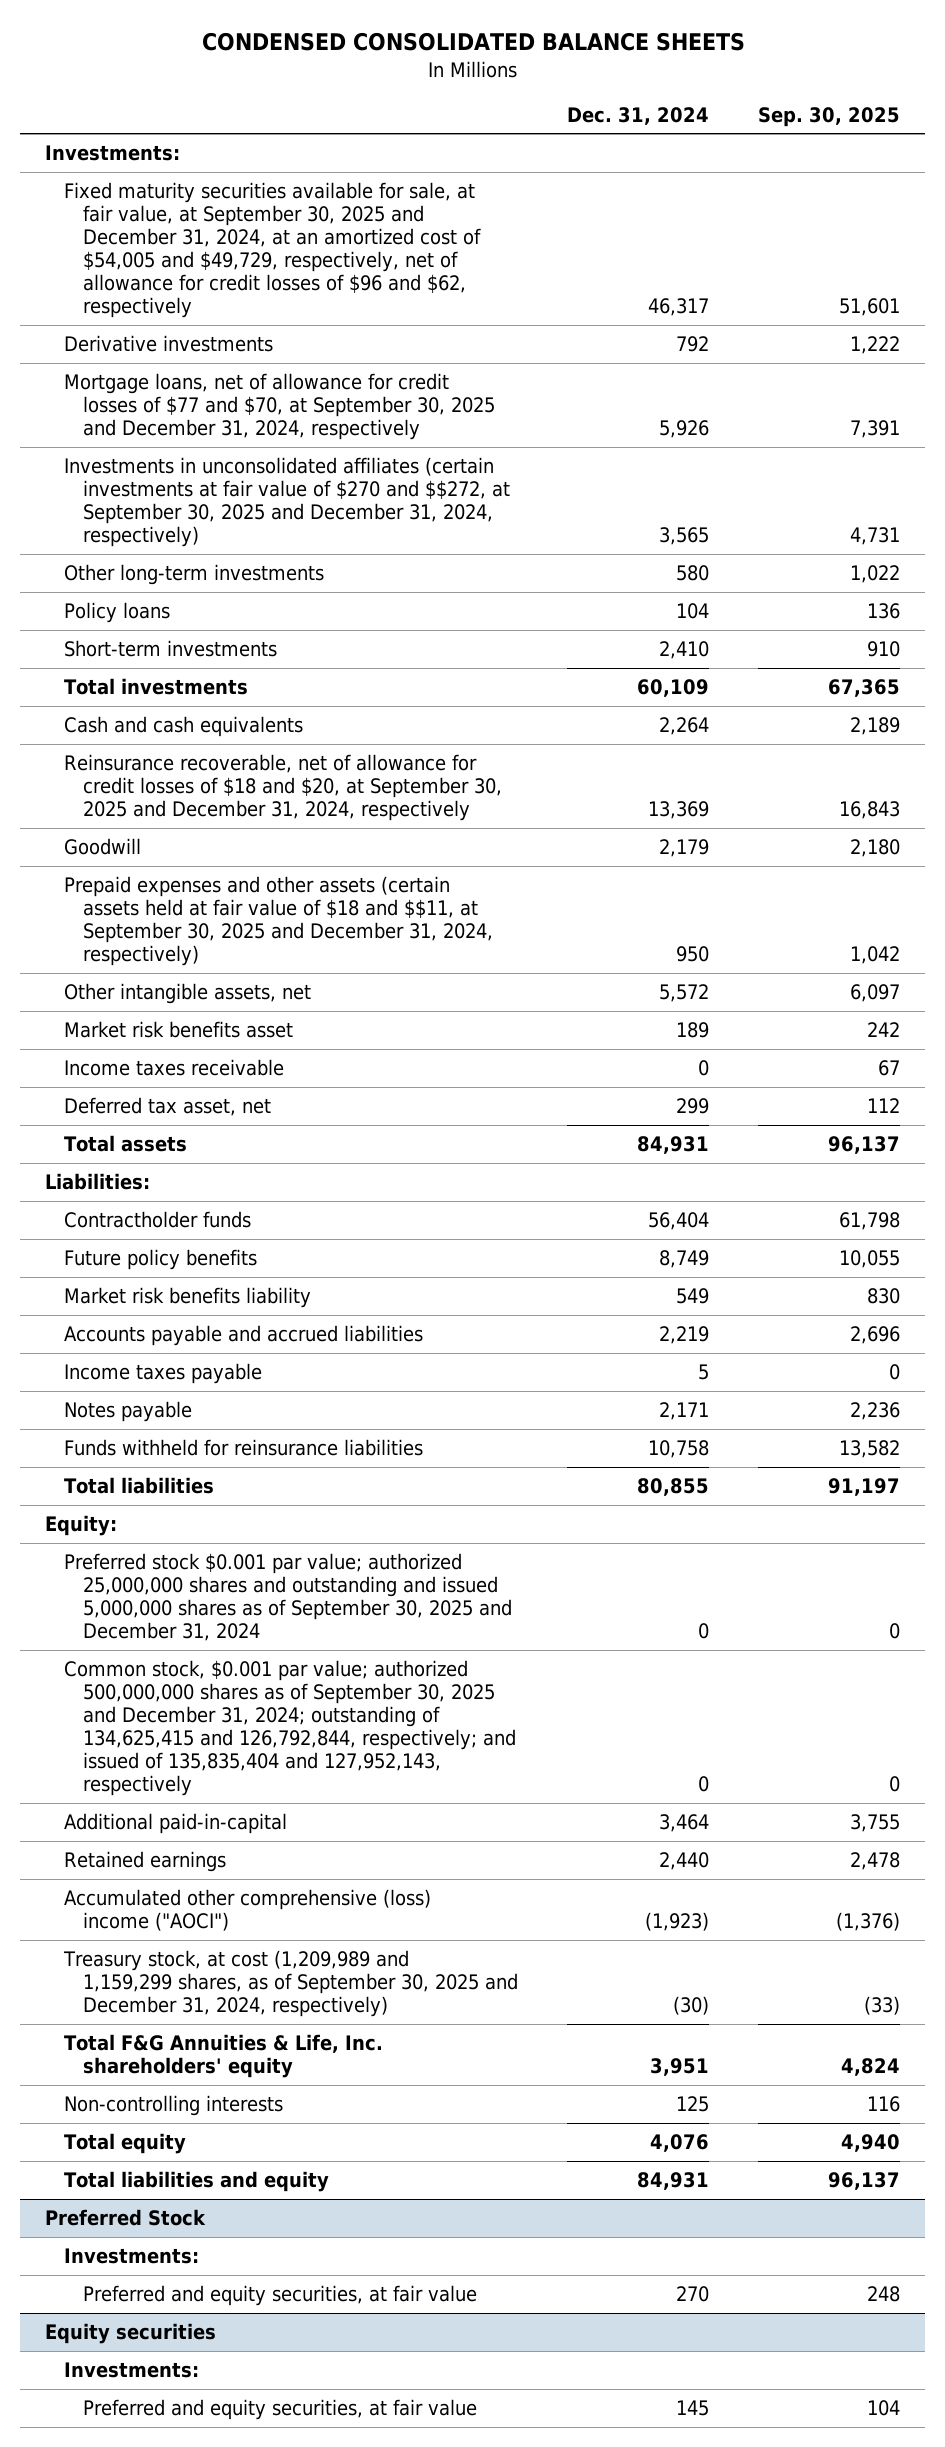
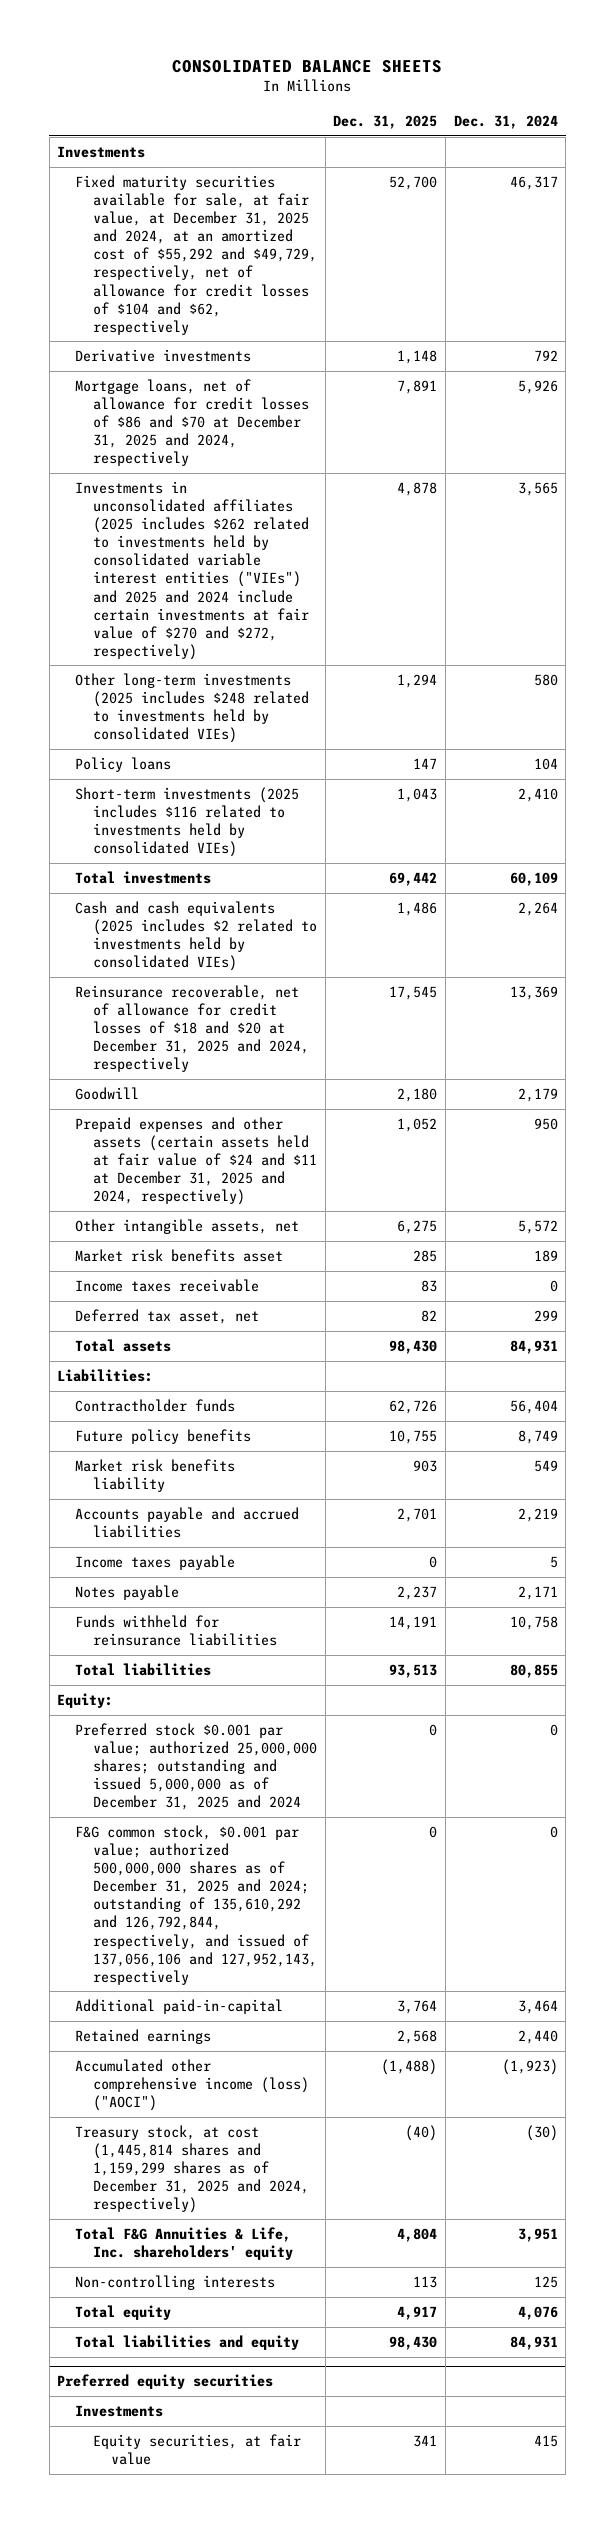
[201,32,745,52] CONDENSED CONSOLIDATED BALANCE SHEETS -> [172,59,443,73] CONSOLIDATED BALANCE SHEETS
[758,106,901,127] Sep. 30, 2025 -> none
none -> [333,114,438,129] Dec. 31, 2025
[44,144,180,161] Investments: -> [57,145,146,158] Investments
[63,181,482,319] Fixed maturity securities available for sale, at fair value, at September 30, 2025 and December 31, 2024, at an amortized cost of $54,005 and $49,729, respectively, net of allowance for credit losses of $96 and $62, respectively -> [75,174,318,335] Fixed maturity securities available for sale, at fair value, at December 31, 2025 and 2024, at an amortized cost of $55,292 and $49,729, respectively, net of allowance for credit losses of $104 and $62, respectively
[63,372,496,441] Mortgage loans, net of allowance for credit losses of $77 and $70, at September 30, 2025 and December 31, 2024, respectively -> [75,378,310,467] Mortgage loans, net of allowance for credit losses of $86 and $70 at December 31, 2025 and 2024, respectively
[63,456,511,548] Investments in unconsolidated affiliates (certain investments at fair value of $270 and $$272, at September 30, 2025 and December 31, 2024, respectively) -> [75,480,310,660] Investments in unconsolidated affiliates (2025 includes $262 related to investments held by consolidated variable interest entities ("VIEs") and 2025 and 2024 include certain investments at fair value of $270 and $272, respectively)
[63,563,324,585] Other long-term investments -> [75,672,310,744] Other long-term investments (2025 includes $248 related to investments held by consolidated VIEs)
[63,639,277,657] Short-term investments -> [75,786,300,858] Short-term investments (2025 includes $116 related to investments held by consolidated VIEs)
[63,715,303,737] Cash and cash equivalents -> [75,900,318,972] Cash and cash equivalents (2025 includes $2 related to investments held by consolidated VIEs)
[63,753,503,822] Reinsurance recoverable, net of allowance for credit losses of $18 and $20, at September 30, 2025 and December 31, 2024, respectively -> [75,984,310,1073] Reinsurance recoverable, net of allowance for credit losses of $18 and $20 at December 31, 2025 and 2024, respectively
[63,875,494,967] Prepaid expenses and other assets (certain assets held at fair value of $18 and $$11, at September 30, 2025 and December 31, 2024, respectively) -> [75,1116,318,1206] Prepaid expenses and other assets (certain assets held at fair value of $24 and $11 at December 31, 2025 and 2024, respectively)
[63,1552,513,1642] Preferred stock $0.001 par value; authorized 25,000,000 shares and outstanding and issued 5,000,000 shares as of September 30, 2025 and December 31, 2024 -> [75,1722,318,1811] Preferred stock $0.001 par value; authorized 25,000,000 shares; outstanding and issued 5,000,000 as of December 31, 2025 and 2024
[63,1659,517,1797] Common stock, $0.001 par value; authorized 500,000,000 shares as of September 30, 2025 and December 31, 2024; outstanding of 134,625,415 and 126,792,844, respectively; and issued of 135,835,404 and 127,952,143, respectively -> [75,1824,318,1985] F&G common stock, $0.001 par value; authorized 500,000,000 shares as of December 31, 2025 and 2024; outstanding of 135,610,292 and 126,792,844, respectively, and issued of 137,056,106 and 127,952,143, respectively
[63,1888,431,1931] Accumulated other comprehensive (loss) income ("AOCI") -> [75,2058,310,2112] Accumulated other comprehensive income (loss) ("AOCI")
[62,1949,519,2018] Treasury stock, at cost (1,209,989 and 1,159,299 shares, as of September 30, 2025 and December 31, 2024, respectively) -> [75,2124,310,2214] Treasury stock, at cost (1,445,814 shares and 1,159,299 shares as of December 31, 2025 and 2024, respectively)
[44,2322,216,2344] Equity securities -> none
[63,2361,199,2378] Investments: -> none
[83,2398,478,2420] Preferred and equity securities, at fair value -> none
[44,2208,206,2226] Preferred Stock -> [57,2373,274,2389] Preferred equity securities
[63,2247,199,2264] Investments: -> [75,2404,164,2417] Investments
[83,2284,478,2306] Preferred and equity securities, at fair value -> [93,2433,302,2465] Equity securities, at fair value
[676,2285,710,2302] 270 -> [533,2434,558,2447] 415

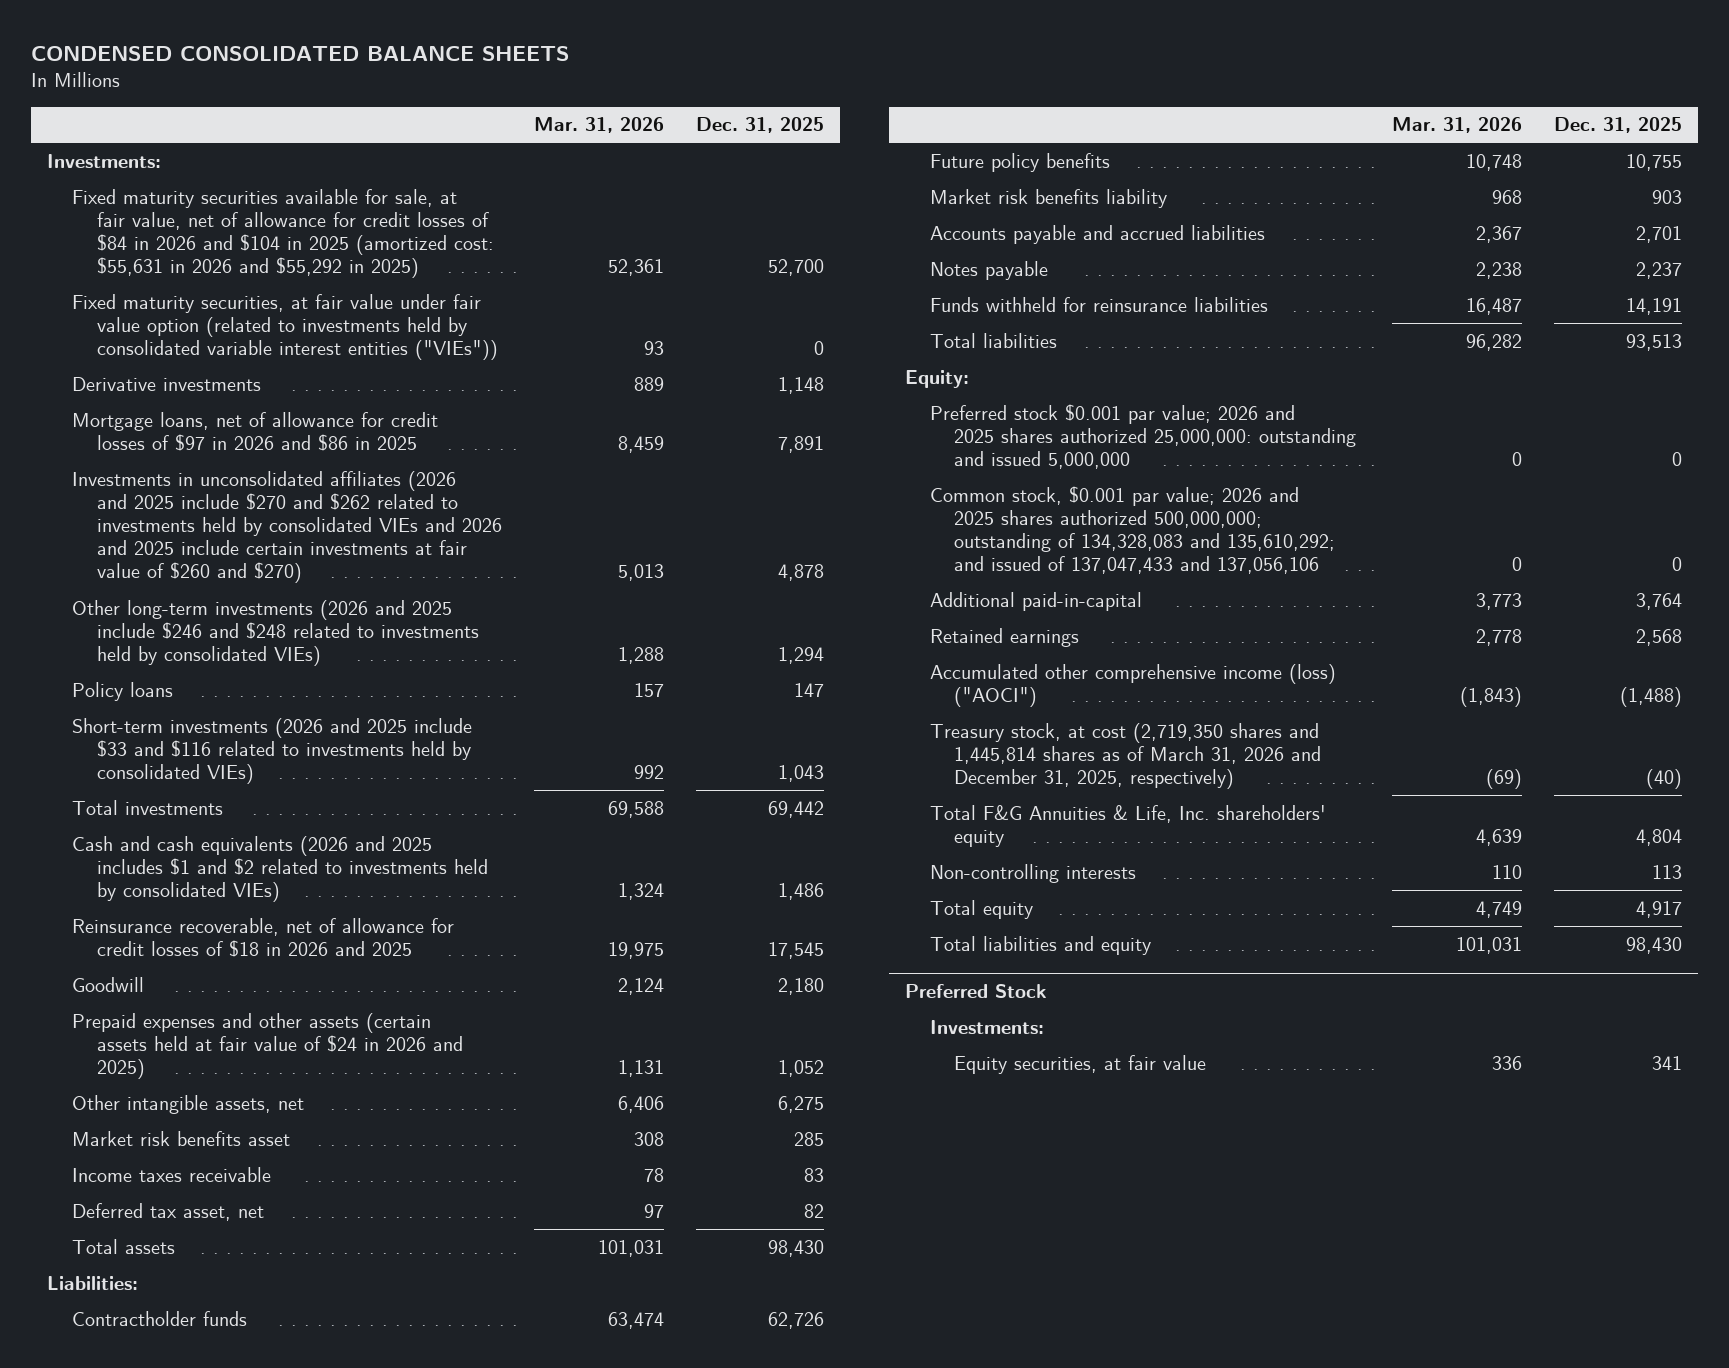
[172,59,443,73] CONSOLIDATED BALANCE SHEETS -> [31,46,570,62] CONDENSED CONSOLIDATED BALANCE SHEETS
[453,114,558,129] Dec. 31, 2024 -> none
none -> [534,117,665,134] Mar. 31, 2026
[57,145,146,158] Investments -> [47,153,162,168] Investments:
[75,174,318,335] Fixed maturity securities available for sale, at fair value, at December 31, 2025 and 2024, at an amortized cost of $55,292 and $49,729, respectively, net of allowance for credit losses of $104 and $62, respectively -> [72,188,495,279] Fixed maturity securities available for sale, at fair value, net of allowance for credit losses of $84 in 2026 and $104 in 2025 (amortized cost: $55,631 in 2026 and $55,292 in 2025)
none -> [72,293,499,361] Fixed maturity securities, at fair value under fair value option (related to investments held by consolidated variable interest entities ("VIEs"))
[75,378,310,467] Mortgage loans, net of allowance for credit losses of $86 and $70 at December 31, 2025 and 2024, respectively -> [72,411,439,451] Mortgage loans, net of allowance for credit losses of $97 in 2026 and $86 in 2025
[75,480,310,660] Investments in unconsolidated affiliates (2025 includes $262 related to investments held by consolidated variable interest entities ("VIEs") and 2025 and 2024 include certain investments at fair value of $270 and $272, respectively) -> [72,470,503,584] Investments in unconsolidated affiliates (2026 and 2025 include $270 and $262 related to investments held by consolidated VIEs and 2026 and 2025 include certain investments at fair value of $260 and $270)
[75,672,310,744] Other long-term investments (2025 includes $248 related to investments held by consolidated VIEs) -> [72,599,480,667] Other long-term investments (2026 and 2025 include $246 and $248 related to investments held by consolidated VIEs)
[75,786,300,858] Short-term investments (2025 includes $116 related to investments held by consolidated VIEs) -> [72,717,473,785] Short-term investments (2026 and 2025 include $33 and $116 related to investments held by consolidated VIEs)
[75,900,318,972] Cash and cash equivalents (2025 includes $2 related to investments held by consolidated VIEs) -> [72,835,489,903] Cash and cash equivalents (2026 and 2025 includes $1 and $2 related to investments held by consolidated VIEs)
[75,984,310,1073] Reinsurance recoverable, net of allowance for credit losses of $18 and $20 at December 31, 2025 and 2024, respectively -> [72,917,455,957] Reinsurance recoverable, net of allowance for credit losses of $18 in 2026 and 2025
[75,1116,318,1206] Prepaid expenses and other assets (certain assets held at fair value of $24 and $11 at December 31, 2025 and 2024, respectively) -> [72,1012,464,1080] Prepaid expenses and other assets (certain assets held at fair value of $24 in 2026 and 2025)
[75,1554,236,1570] Income taxes payable -> none
[75,1722,318,1811] Preferred stock $0.001 par value; authorized 25,000,000 shares; outstanding and issued 5,000,000 as of December 31, 2025 and 2024 -> [929,403,1357,470] Preferred stock $0.001 par value; 2026 and 2025 shares authorized 25,000,000: outstanding and issued 5,000,000
[75,1824,318,1985] F&G common stock, $0.001 par value; authorized 500,000,000 shares as of December 31, 2025 and 2024; outstanding of 135,610,292 and 126,792,844, respectively, and issued of 137,056,106 and 127,952,143, respectively -> [929,485,1336,575] Common stock, $0.001 par value; 2026 and 2025 shares authorized 500,000,000; outstanding of 134,328,083 and 135,610,292; and issued of 137,047,433 and 137,056,106
[75,2124,310,2214] Treasury stock, at cost (1,445,814 shares and 1,159,299 shares as of December 31, 2025 and 2024, respectively) -> [929,722,1322,790] Treasury stock, at cost (2,719,350 shares and 1,445,814 shares as of March 31, 2026 and December 31, 2025, respectively)
[57,2373,274,2389] Preferred equity securities -> [904,984,1047,999] Preferred Stock
[75,2404,164,2417] Investments -> [929,1019,1044,1034] Investments:

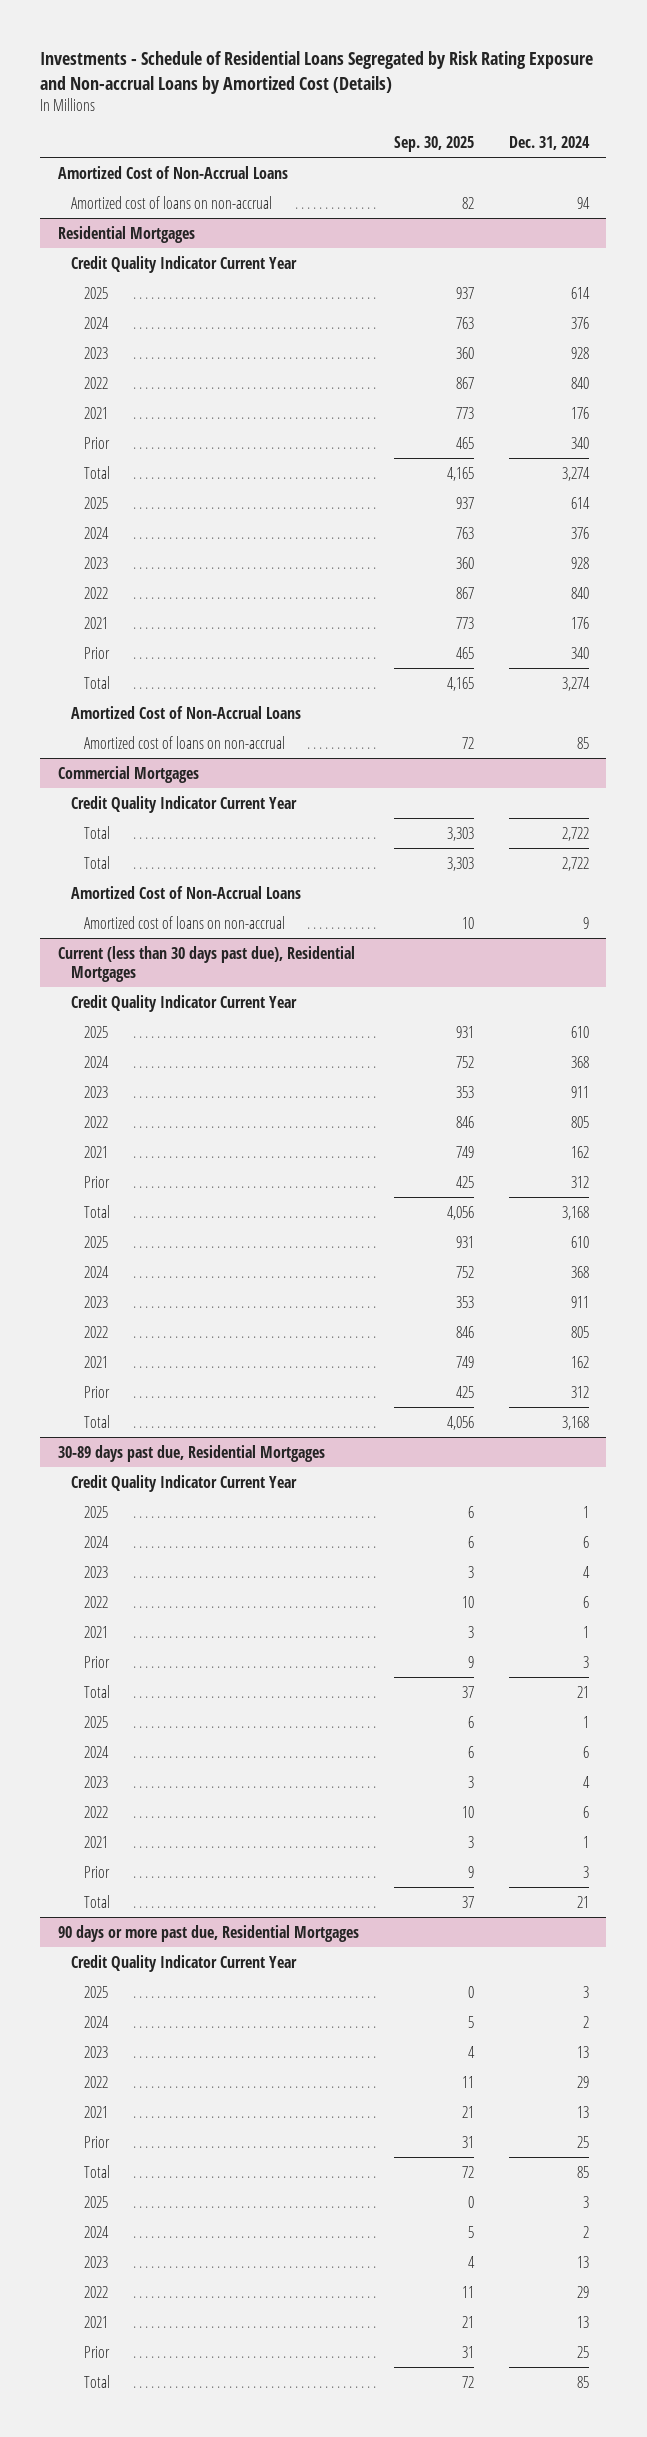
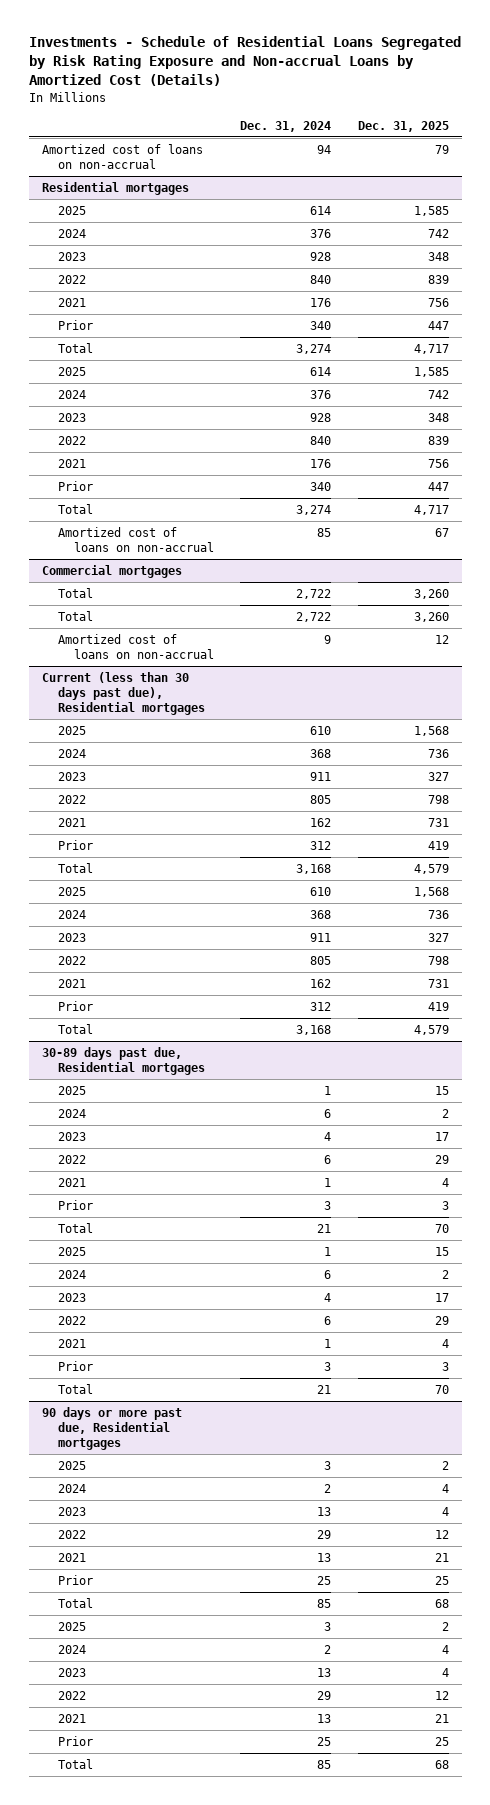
[393,135,474,152] Sep. 30, 2025 -> none
none -> [357,120,449,132] Dec. 31, 2025
[57,165,288,179] Amortized Cost of Non-Accrual Loans -> none
[70,255,297,273] Credit Quality Indicator Current Year -> none
[57,225,195,243] Residential Mortgages -> [41,181,189,195] Residential mortgages
[70,705,301,719] Amortized Cost of Non-Accrual Loans -> none
[70,795,297,813] Credit Quality Indicator Current Year -> none
[57,765,199,783] Commercial Mortgages -> [41,564,182,578] Commercial mortgages
[70,885,301,899] Amortized Cost of Non-Accrual Loans -> none
[70,994,297,1012] Credit Quality Indicator Current Year -> none
[57,945,355,982] Current (less than 30 days past due), Residential Mortgages -> [41,671,205,716] Current (less than 30 days past due), Residential mortgages
[70,1474,297,1492] Credit Quality Indicator Current Year -> none
[57,1444,325,1462] 30-89 days past due, Residential Mortgages -> [41,1046,205,1076] 30-89 days past due, Residential mortgages
[70,1954,297,1972] Credit Quality Indicator Current Year -> none
[57,1924,359,1942] 90 days or more past due, Residential Mortgages -> [41,1406,182,1451] 90 days or more past due, Residential mortgages

